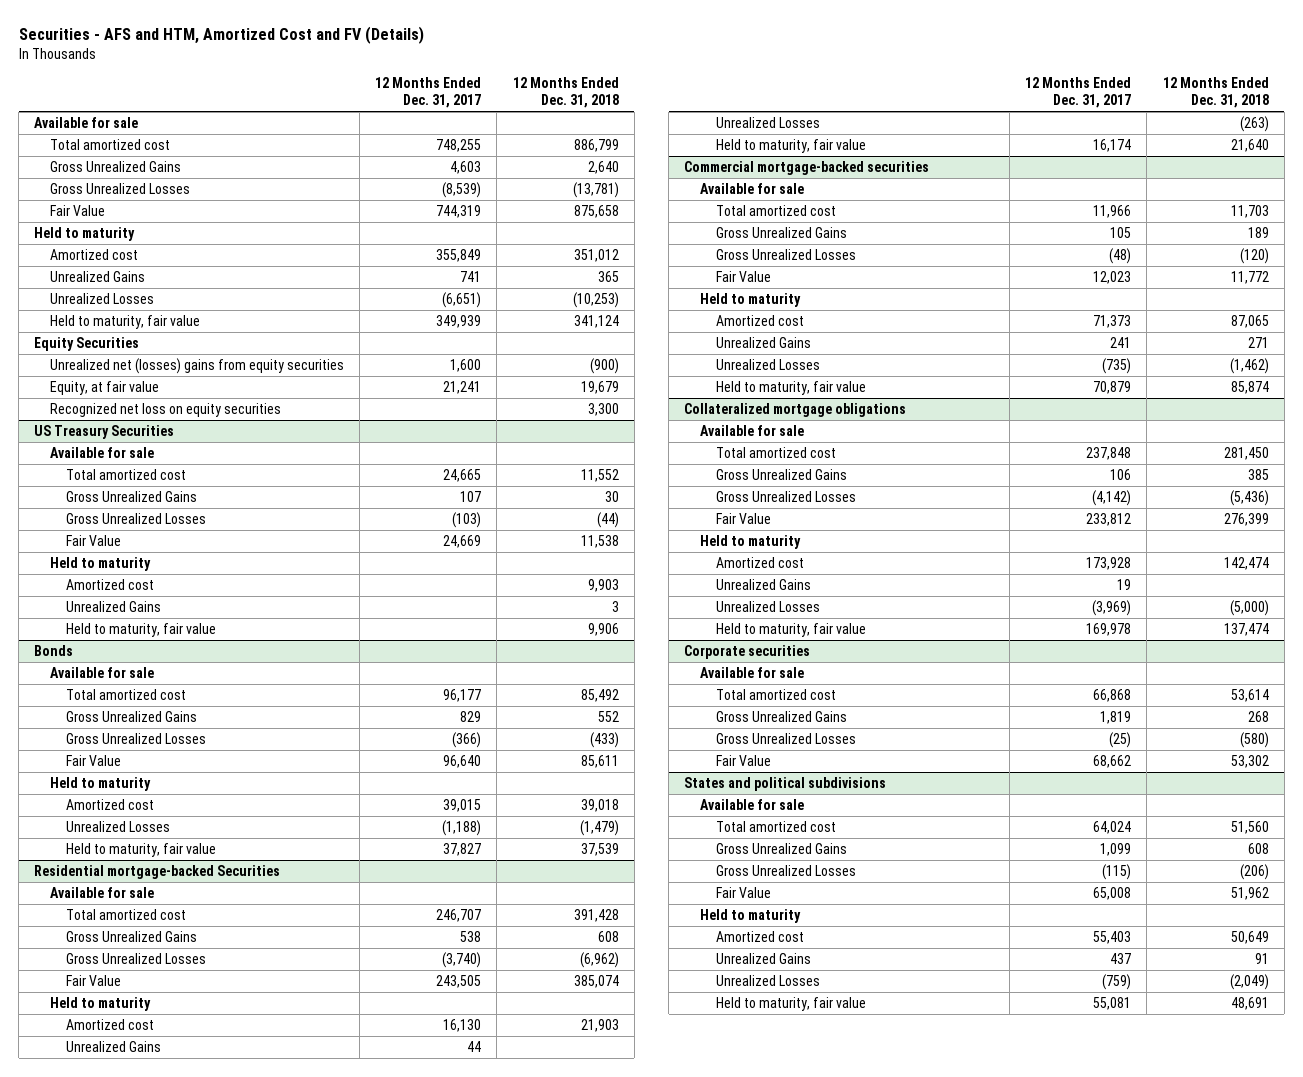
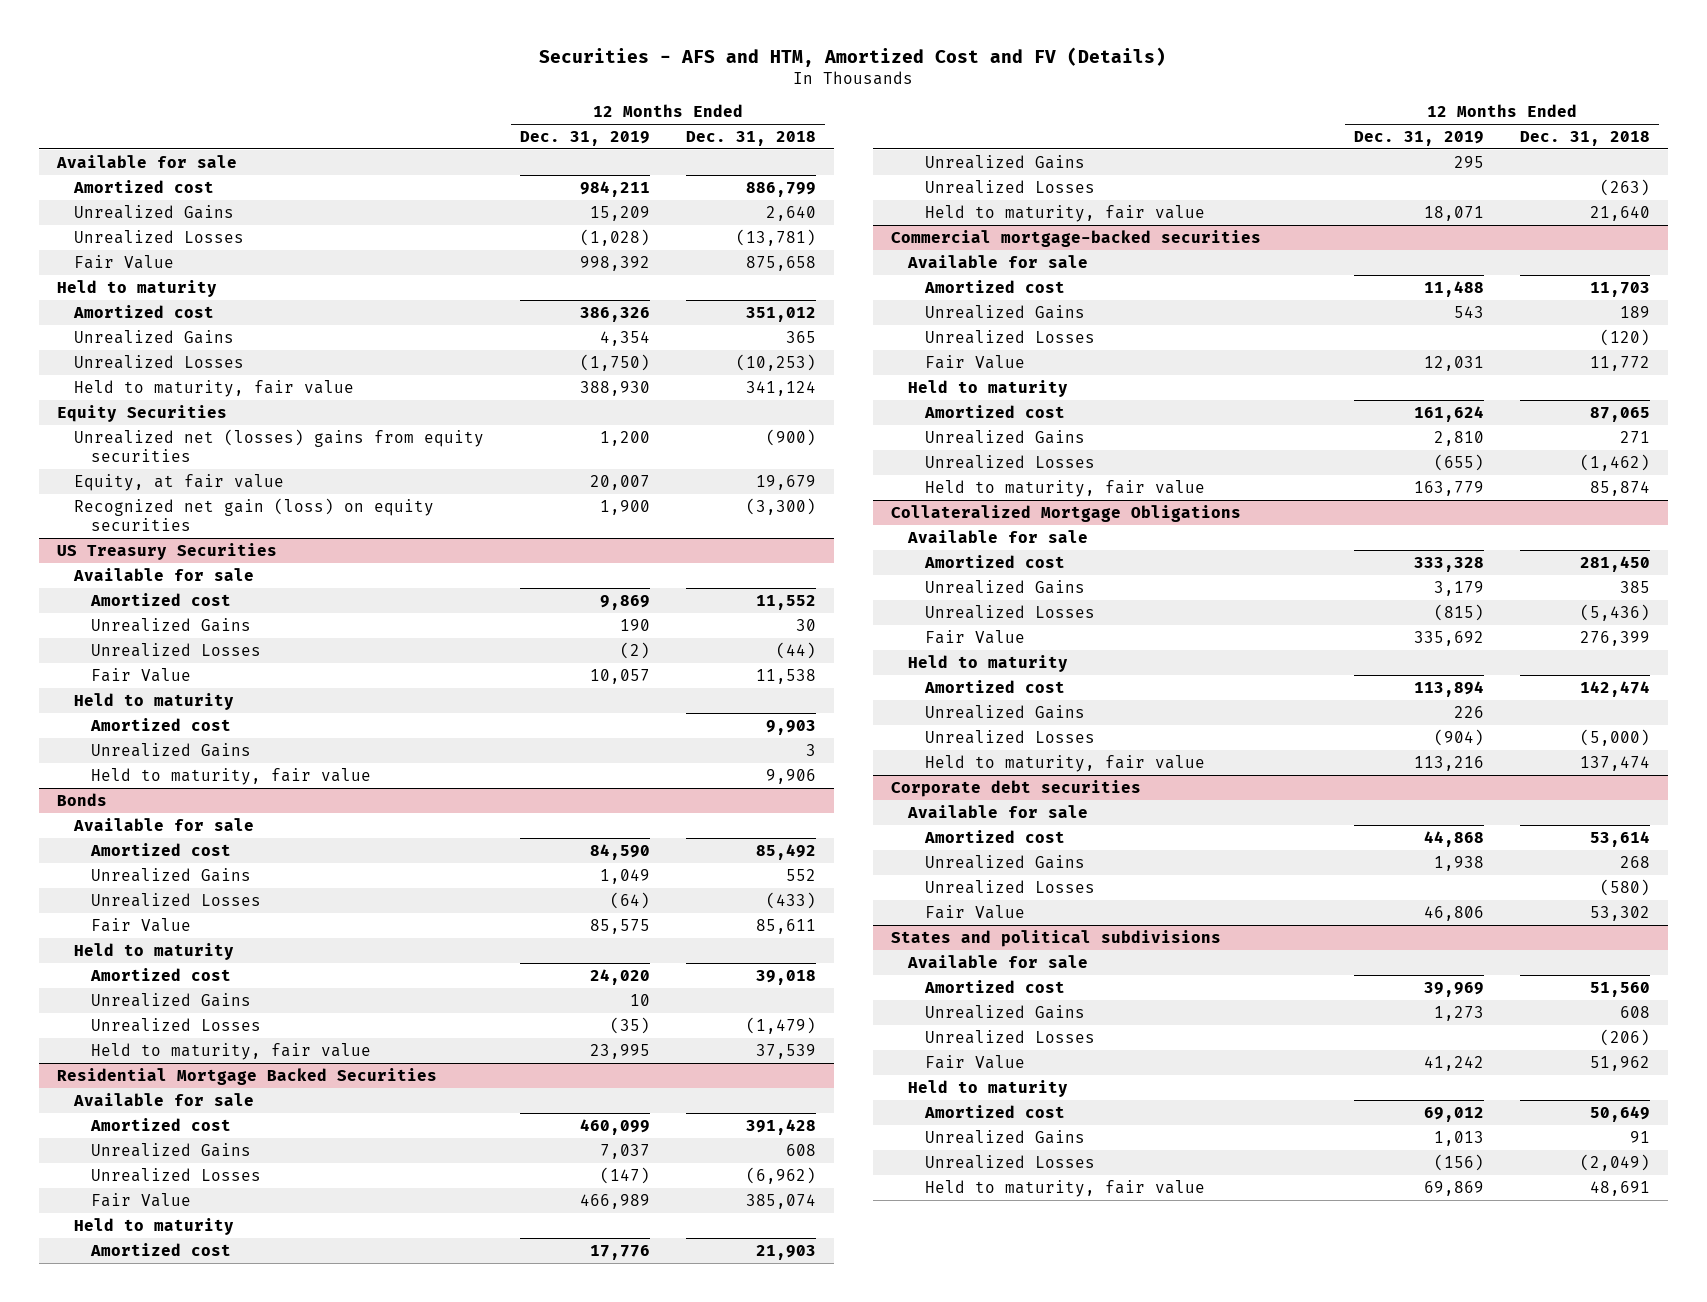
[375,77,482,109] 12 Months Ended Dec. 31, 2017 -> none
none -> [520,130,651,146] Dec. 31, 2019
[50,138,171,150] Total amortized cost -> [73,179,215,193] Amortized cost
[50,160,182,172] Gross Unrealized Gains -> [74,204,235,219] Unrealized Gains
[50,182,191,194] Gross Unrealized Losses -> [74,229,245,244] Unrealized Losses
[50,402,282,417] Recognized net loss on equity securities -> [74,497,435,531] Recognized net gain (loss) on equity securities
[587,402,619,416] 3,300 -> [746,497,817,515] (3,300)
[65,468,186,480] Total amortized cost -> [90,592,232,606] Amortized cost
[65,490,197,502] Gross Unrealized Gains -> [91,617,252,632] Unrealized Gains
[65,512,206,524] Gross Unrealized Losses -> [91,642,262,657] Unrealized Losses
[65,688,186,700] Total amortized cost -> [90,842,232,856] Amortized cost
[65,710,197,722] Gross Unrealized Gains -> [91,867,252,882] Unrealized Gains
[65,732,206,744] Gross Unrealized Losses -> [91,892,262,907] Unrealized Losses
none -> [91,992,252,1007] Unrealized Gains
[34,864,281,879] Residential mortgage-backed Securities -> [56,1067,437,1085] Residential Mortgage Backed Securities
[65,908,186,920] Total amortized cost -> [90,1117,232,1131] Amortized cost
[65,930,197,942] Gross Unrealized Gains -> [91,1142,252,1157] Unrealized Gains
[65,952,206,964] Gross Unrealized Losses -> [91,1167,262,1182] Unrealized Losses
[715,204,836,216] Total amortized cost -> [924,279,1066,293] Amortized cost
[715,226,847,238] Gross Unrealized Gains -> [925,304,1086,319] Unrealized Gains
[715,248,856,260] Gross Unrealized Losses -> [925,329,1096,344] Unrealized Losses
[684,402,907,417] Collateralized mortgage obligations -> [890,504,1241,522] Collateralized Mortgage Obligations
[715,446,836,458] Total amortized cost -> [924,554,1066,568] Amortized cost
[715,468,847,480] Gross Unrealized Gains -> [925,579,1086,594] Unrealized Gains
[715,490,856,502] Gross Unrealized Losses -> [925,604,1096,619] Unrealized Losses
[684,644,811,659] Corporate securities -> [890,779,1141,797] Corporate debt securities
[715,688,836,700] Total amortized cost -> [924,829,1066,843] Amortized cost
[715,710,847,722] Gross Unrealized Gains -> [925,854,1086,869] Unrealized Gains
[715,732,856,744] Gross Unrealized Losses -> [925,879,1096,894] Unrealized Losses
[715,820,836,832] Total amortized cost -> [924,979,1066,993] Amortized cost
[715,842,847,854] Gross Unrealized Gains -> [925,1004,1086,1019] Unrealized Gains
[715,864,856,876] Gross Unrealized Losses -> [925,1029,1096,1044] Unrealized Losses

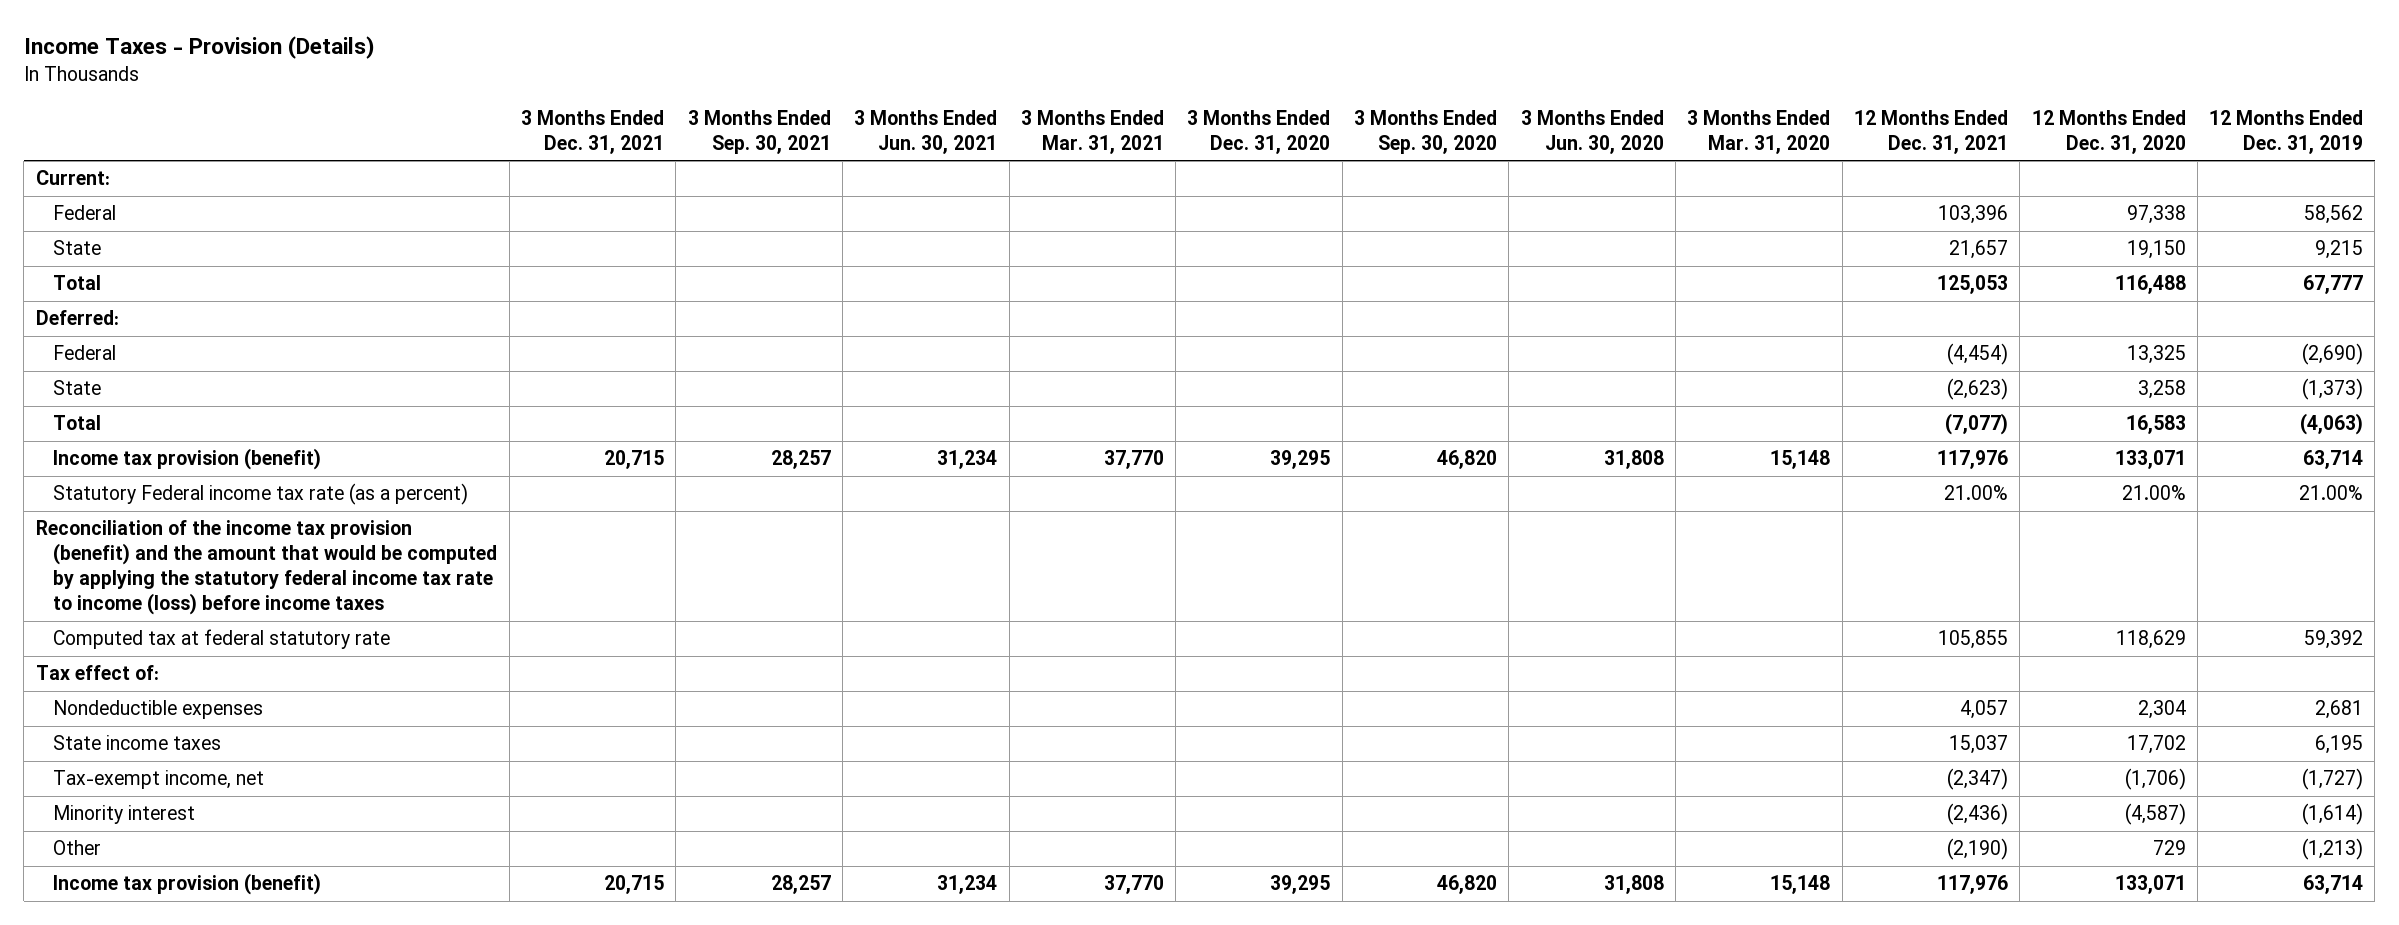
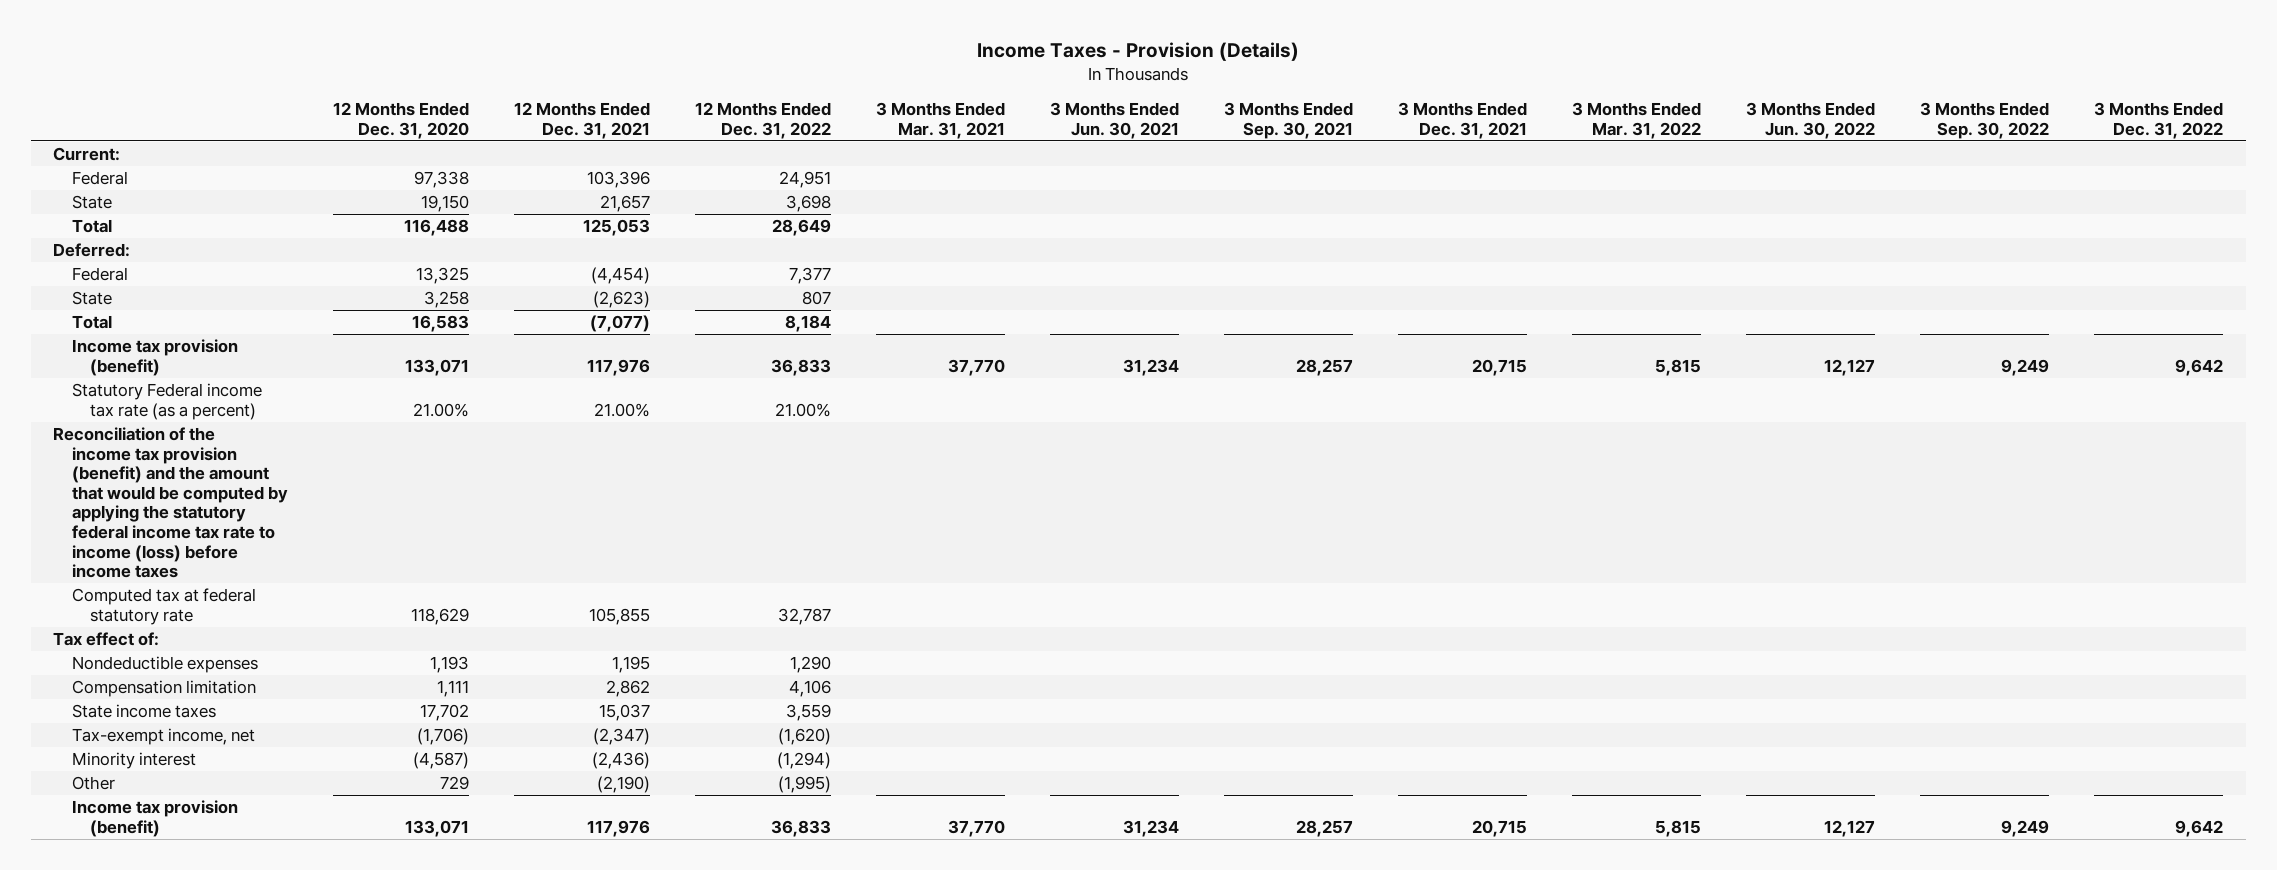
[1187,109,1331,154] 3 Months Ended Dec. 31, 2020 -> none
[1354,109,1498,154] 3 Months Ended Sep. 30, 2020 -> none
[1520,109,1664,154] 3 Months Ended Jun. 30, 2020 -> none
[1687,109,1831,154] 3 Months Ended Mar. 31, 2020 -> none
[2209,109,2364,154] 12 Months Ended Dec. 31, 2019 -> none
none -> [694,102,831,139] 12 Months Ended Dec. 31, 2022
none -> [1572,102,1702,139] 3 Months Ended Mar. 31, 2022
none -> [1746,102,1876,139] 3 Months Ended Jun. 30, 2022
none -> [1920,102,2050,139] 3 Months Ended Sep. 30, 2022
none -> [2094,102,2224,139] 3 Months Ended Dec. 31, 2022
[1959,700,2008,720] 4,057 -> [611,656,650,674] 1,195
[2137,700,2186,720] 2,304 -> [429,656,469,674] 1,193
none -> [71,680,256,698] Compensation limitation

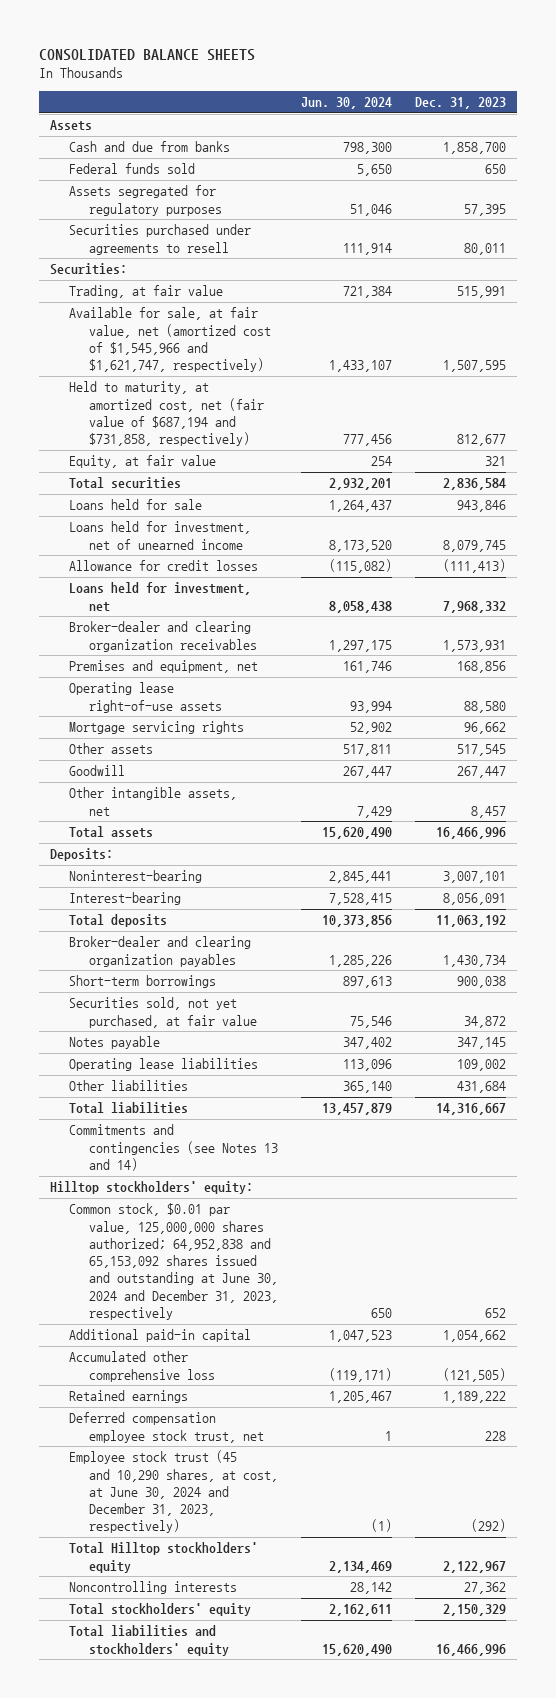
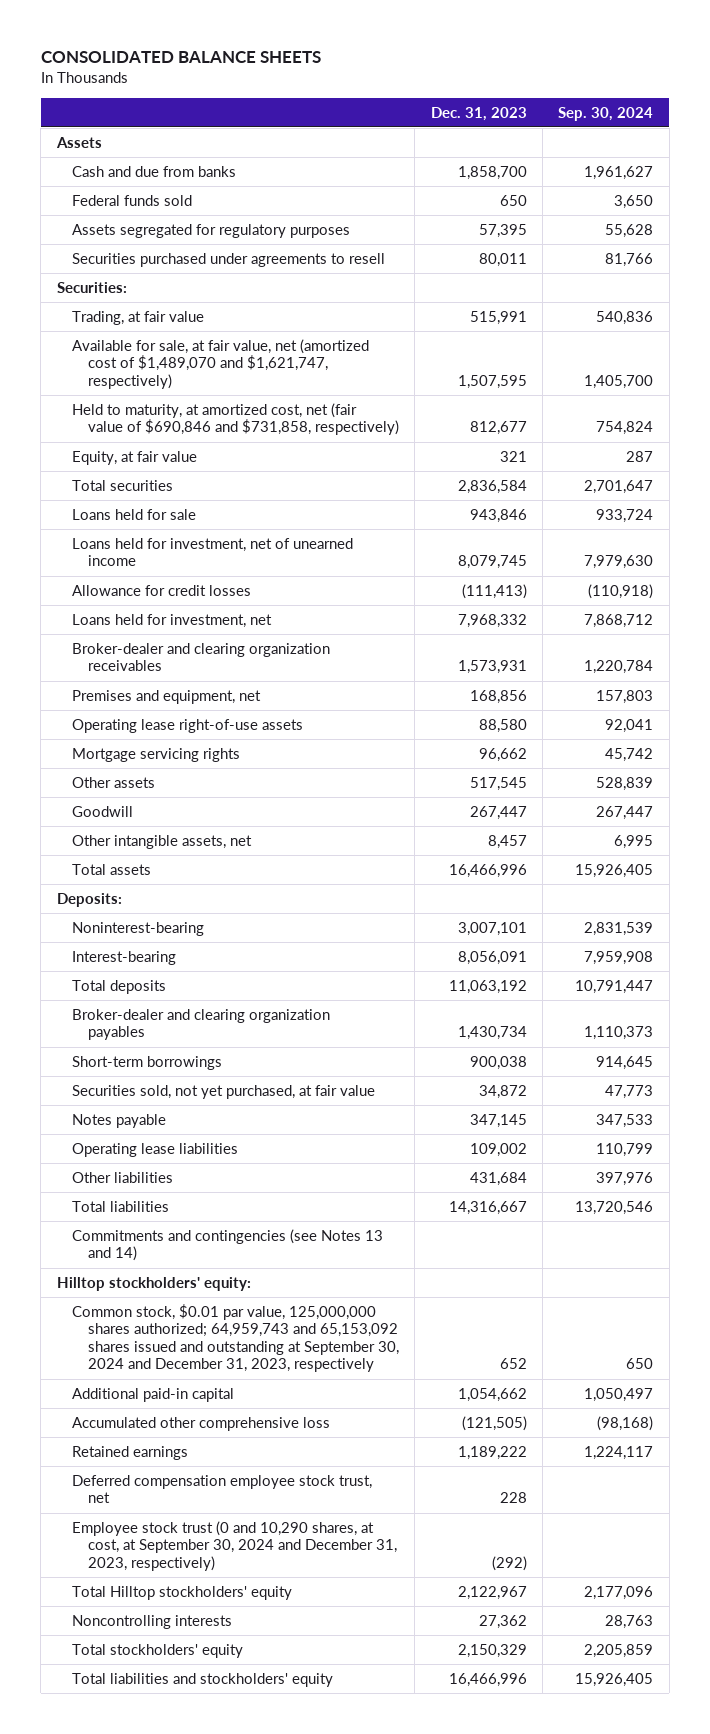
[300,97,392,110] Jun. 30, 2024 -> none
none -> [558,106,654,121] Sep. 30, 2024
[69,307,271,373] Available for sale, at fair value, net (amortized cost of $1,545,966 and $1,621,747, respectively) -> [72,338,370,389] Available for sale, at fair value, net (amortized cost of $1,489,070 and $1,621,747, respectively)
[69,381,264,447] Held to maturity, at amortized cost, net (fair value of $687,194 and $731,858, respectively) -> [72,402,399,436] Held to maturity, at amortized cost, net (fair value of $690,846 and $731,858, respectively)
[69,1203,278,1320] Common stock, $0.01 par value, 125,000,000 shares authorized; 64,952,838 and 65,153,092 shares issued and outstanding at June 30, 2024 and December 31, 2023, respectively -> [72,1303,399,1373] Common stock, $0.01 par value, 125,000,000 shares authorized; 64,959,743 and 65,153,092 shares issued and outstanding at September 30, 2024 and December 31, 2023, respectively
[69,1450,278,1534] Employee stock trust (45 and 10,290 shares, at cost, at June 30, 2024 and December 31, 2023, respectively) -> [72,1520,397,1571] Employee stock trust (0 and 10,290 shares, at cost, at September 30, 2024 and December 31, 2023, respectively)

